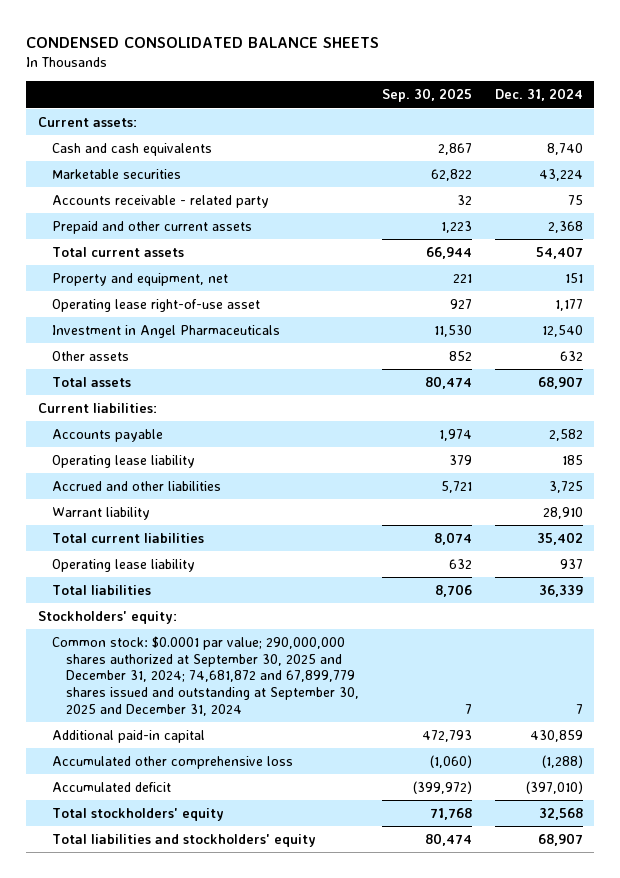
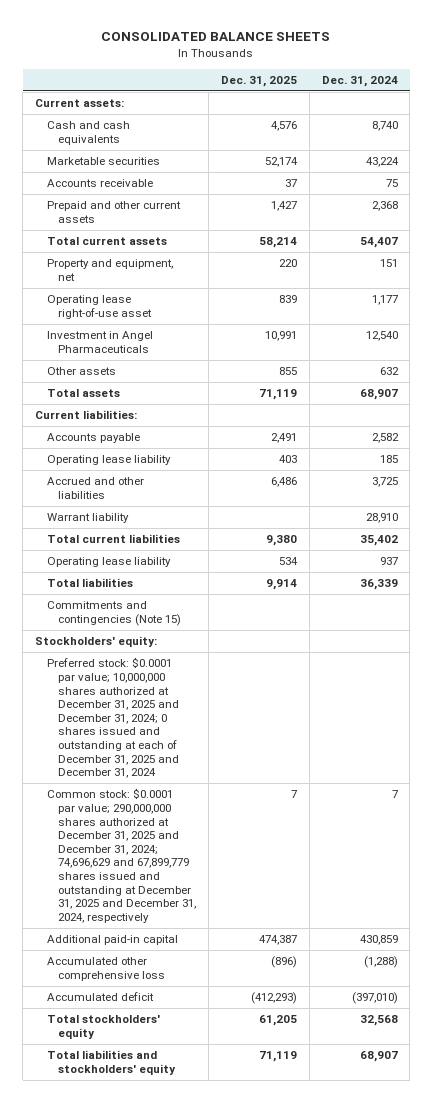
[26,37,380,49] CONDENSED CONSOLIDATED BALANCE SHEETS -> [101,31,331,41] CONSOLIDATED BALANCE SHEETS
[381,88,472,103] Sep. 30, 2025 -> none
none -> [220,75,297,87] Dec. 31, 2025
[51,194,269,208] Accounts receivable - related party -> [46,179,153,188] Accounts receivable
none -> [46,601,182,626] Commitments and contingencies (Note 15)
none -> [46,657,180,779] Preferred stock: $0.0001 par value; 10,000,000 shares authorized at December 31, 2025 and December 31, 2024; 0 shares issued and outstanding at each of December 31, 2025 and December 31, 2024
[51,635,359,716] Common stock: $0.0001 par value; 290,000,000 shares authorized at September 30, 2025 and December 31, 2024; 74,681,872 and 67,899,779 shares issued and outstanding at September 30, 2025 and December 31, 2024 -> [46,788,197,924] Common stock: $0.0001 par value; 290,000,000 shares authorized at December 31, 2025 and December 31, 2024; 74,696,629 and 67,899,779 shares issued and outstanding at December 31, 2025 and December 31, 2024, respectively

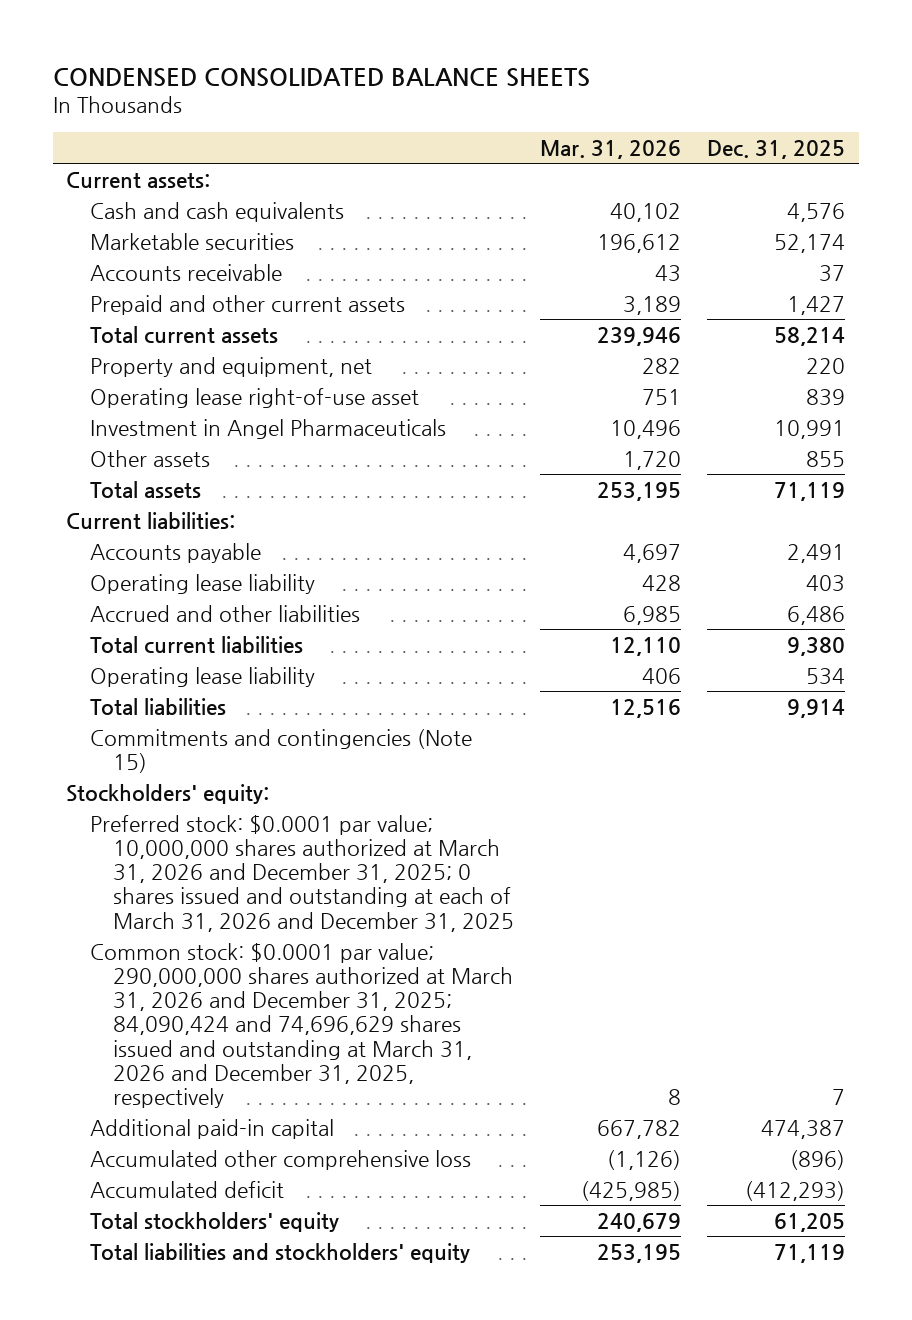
[101,31,331,41] CONSOLIDATED BALANCE SHEETS -> [53,67,591,87] CONDENSED CONSOLIDATED BALANCE SHEETS
[321,75,398,87] Dec. 31, 2024 -> none
none -> [540,139,682,159] Mar. 31, 2026
[46,513,129,524] Warrant liability -> none
[46,657,180,779] Preferred stock: $0.0001 par value; 10,000,000 shares authorized at December 31, 2025 and December 31, 2024; 0 shares issued and outstanding at each of December 31, 2025 and December 31, 2024 -> [89,814,515,932] Preferred stock: $0.0001 par value; 10,000,000 shares authorized at March 31, 2026 and December 31, 2025; 0 shares issued and outstanding at each of March 31, 2026 and December 31, 2025
[46,788,197,924] Common stock: $0.0001 par value; 290,000,000 shares authorized at December 31, 2025 and December 31, 2024; 74,696,629 and 67,899,779 shares issued and outstanding at December 31, 2025 and December 31, 2024, respectively -> [89,942,514,1108] Common stock: $0.0001 par value; 290,000,000 shares authorized at March 31, 2026 and December 31, 2025; 84,090,424 and 74,696,629 shares issued and outstanding at March 31, 2026 and December 31, 2025, respectively

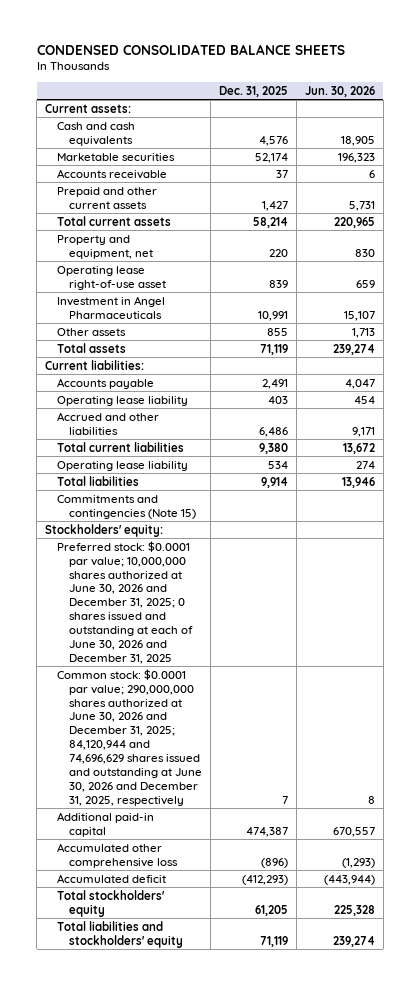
[540,139,682,159] Mar. 31, 2026 -> none
none -> [304,85,375,97] Jun. 30, 2026
[89,814,515,932] Preferred stock: $0.0001 par value; 10,000,000 shares authorized at March 31, 2026 and December 31, 2025; 0 shares issued and outstanding at each of March 31, 2026 and December 31, 2025 -> [57,540,194,664] Preferred stock: $0.0001 par value; 10,000,000 shares authorized at June 30, 2026 and December 31, 2025; 0 shares issued and outstanding at each of June 30, 2026 and December 31, 2025
[89,942,514,1108] Common stock: $0.0001 par value; 290,000,000 shares authorized at March 31, 2026 and December 31, 2025; 84,090,424 and 74,696,629 shares issued and outstanding at March 31, 2026 and December 31, 2025, respectively -> [57,668,203,806] Common stock: $0.0001 par value; 290,000,000 shares authorized at June 30, 2026 and December 31, 2025; 84,120,944 and 74,696,629 shares issued and outstanding at June 30, 2026 and December 31, 2025, respectively

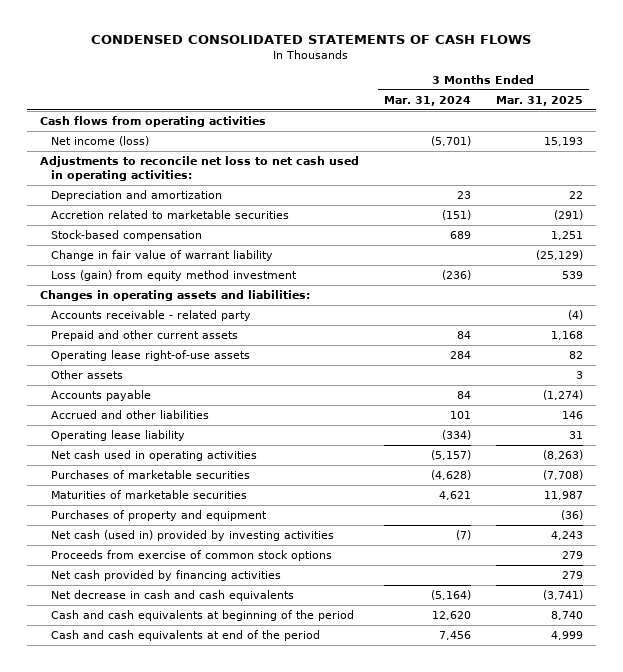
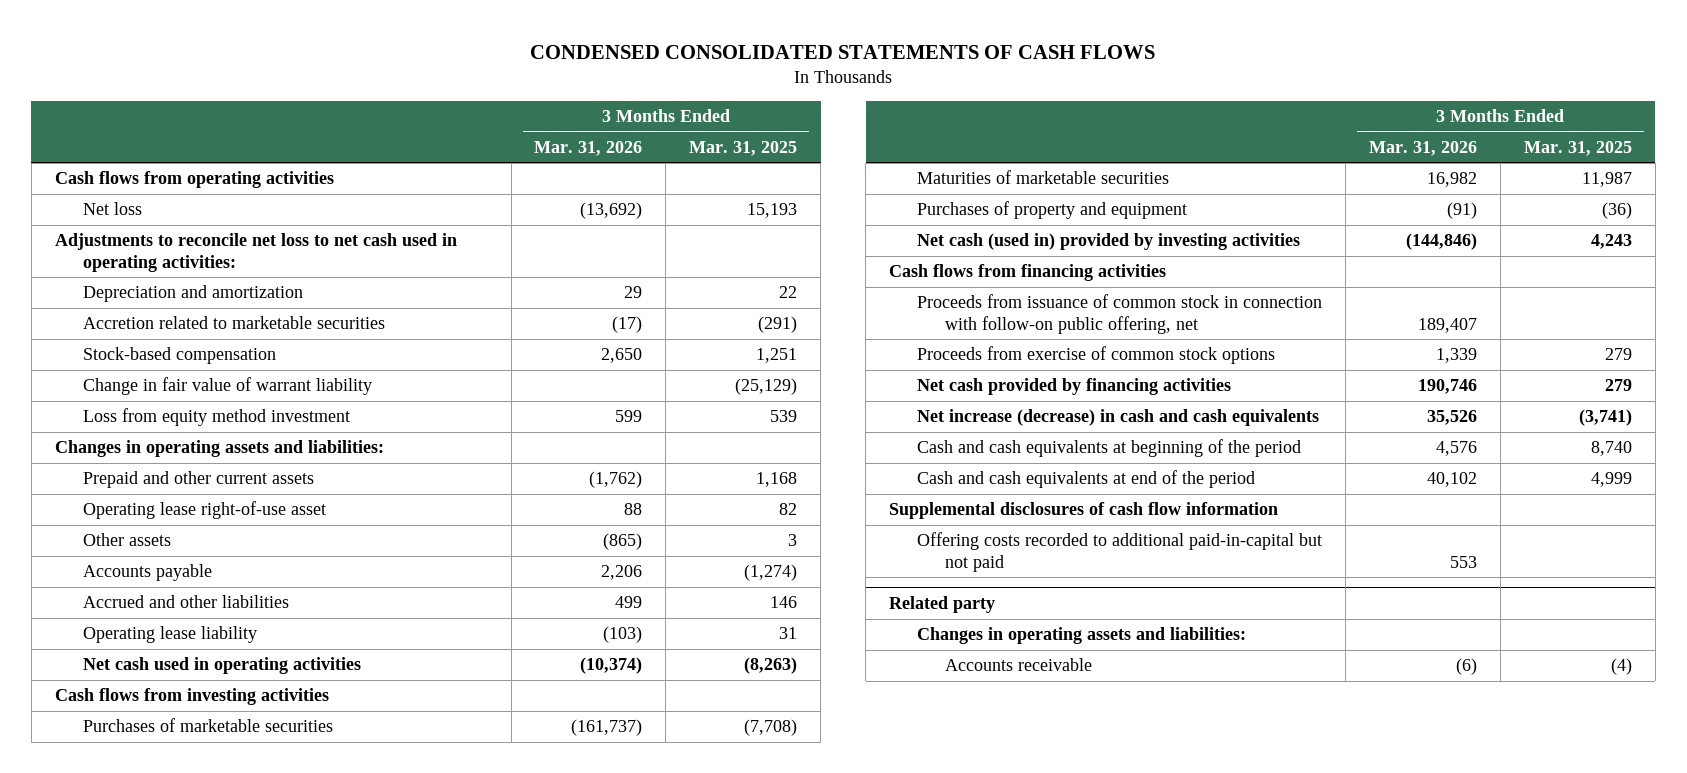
[383,95,471,106] Mar. 31, 2024 -> none
none -> [534,140,643,156] Mar. 31, 2026
[51,135,150,146] Net income (loss) -> [82,202,142,216] Net loss
[51,269,298,281] Loss (gain) from equity method investment -> [82,408,350,427] Loss from equity method investment
[51,309,252,321] Accounts receivable - related party -> none
[51,349,251,361] Operating lease right-of-use assets -> [82,501,326,520] Operating lease right-of-use asset
none -> [54,688,329,706] Cash flows from investing activities
none -> [889,264,1167,282] Cash flows from financing activities
none -> [917,294,1323,334] Proceeds from issuance of common stock in connection with follow-on public offering, net
[51,589,295,601] Net decrease in cash and cash equivalents -> [917,409,1320,427] Net increase (decrease) in cash and cash equivalents
none -> [889,502,1279,520] Supplemental disclosures of cash flow information
none -> [917,532,1323,572] Offering costs recorded to additional paid-in-capital but not paid
none -> [889,596,996,614] Related party
none -> [917,627,1247,645] Changes in operating assets and liabilities:
none -> [945,658,1093,672] Accounts receivable

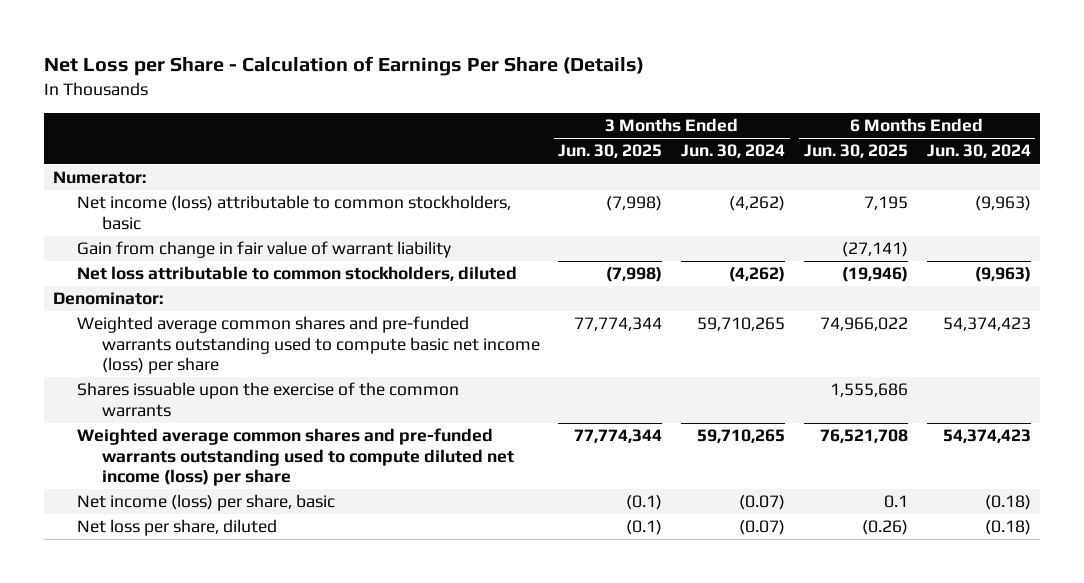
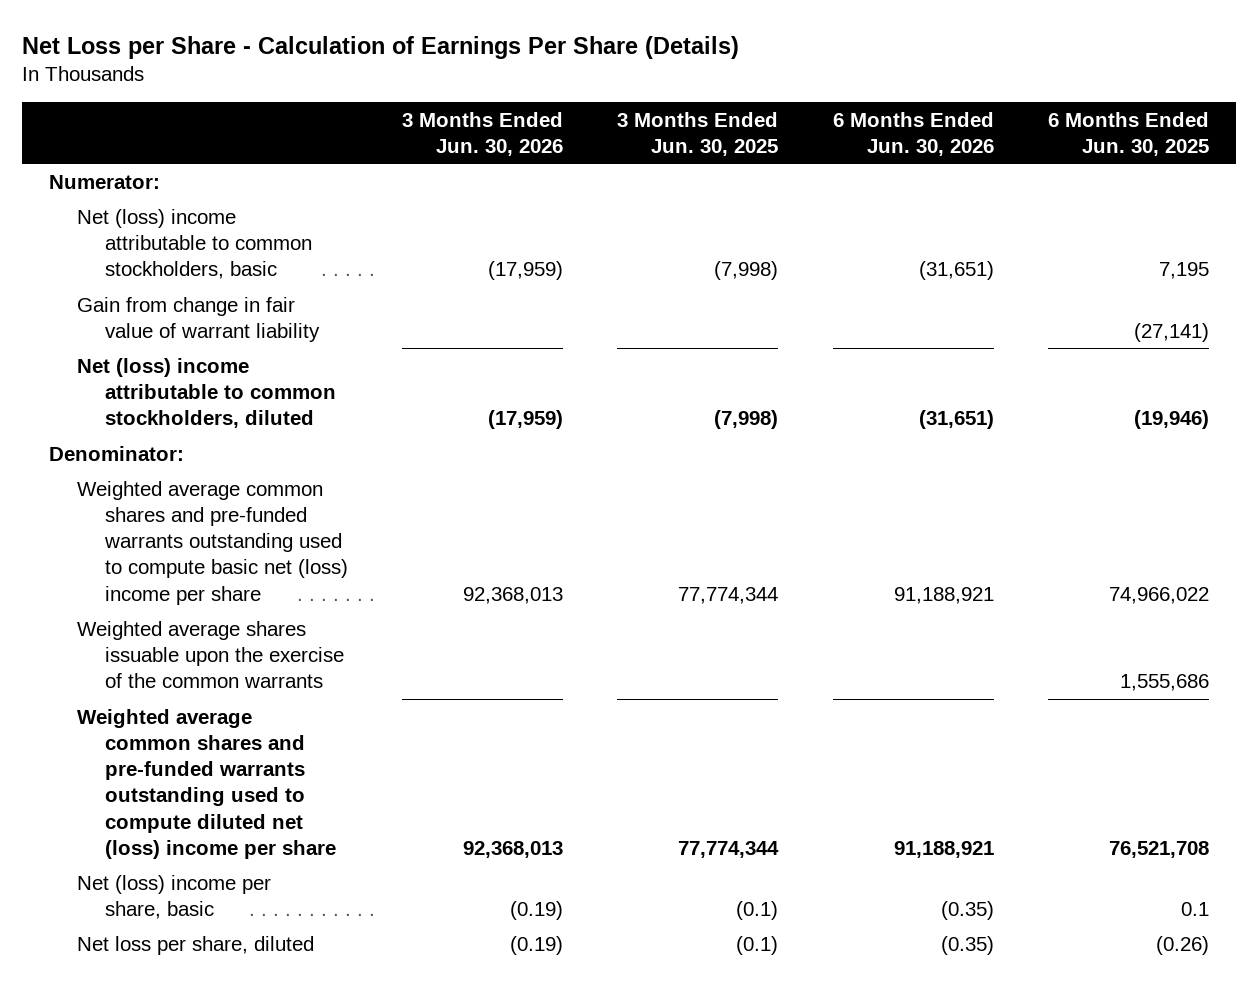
[681,144,786,159] Jun. 30, 2024 -> none
[926,144,1031,159] Jun. 30, 2024 -> none
none -> [402,111,564,156] 3 Months Ended Jun. 30, 2026
none -> [832,111,994,156] 6 Months Ended Jun. 30, 2026
[77,195,512,230] Net income (loss) attributable to common stockholders, basic -> [76,208,312,280] Net (loss) income attributable to common stockholders, basic
[77,266,518,282] Net loss attributable to common stockholders, diluted -> [76,357,336,429] Net (loss) income attributable to common stockholders, diluted
[77,316,540,375] Weighted average common shares and pre-funded warrants outstanding used to compute basic net income (loss) per share -> [76,480,348,605] Weighted average common shares and pre-funded warrants outstanding used to compute basic net (loss) income per share
[77,382,460,417] Shares issuable upon the exercise of the common warrants -> [76,620,344,689] Weighted average shares issuable upon the exercise of the common warrants
[77,428,514,487] Weighted average common shares and pre-funded warrants outstanding used to compute diluted net income (loss) per share -> [76,708,336,859] Weighted average common shares and pre-funded warrants outstanding used to compute diluted net (loss) income per share
[77,494,336,512] Net income (loss) per share, basic -> [76,874,271,919] Net (loss) income per share, basic

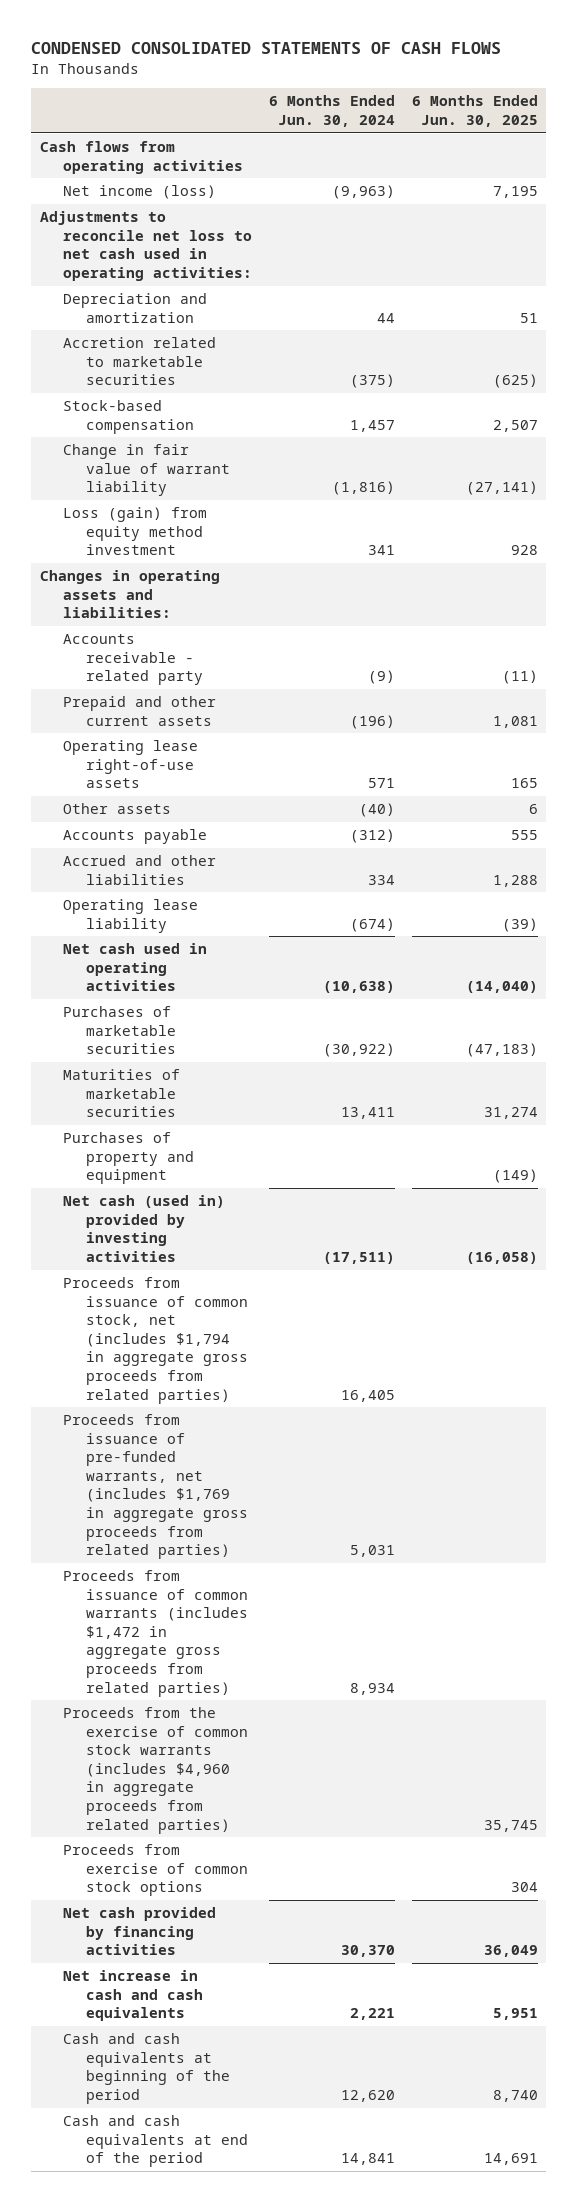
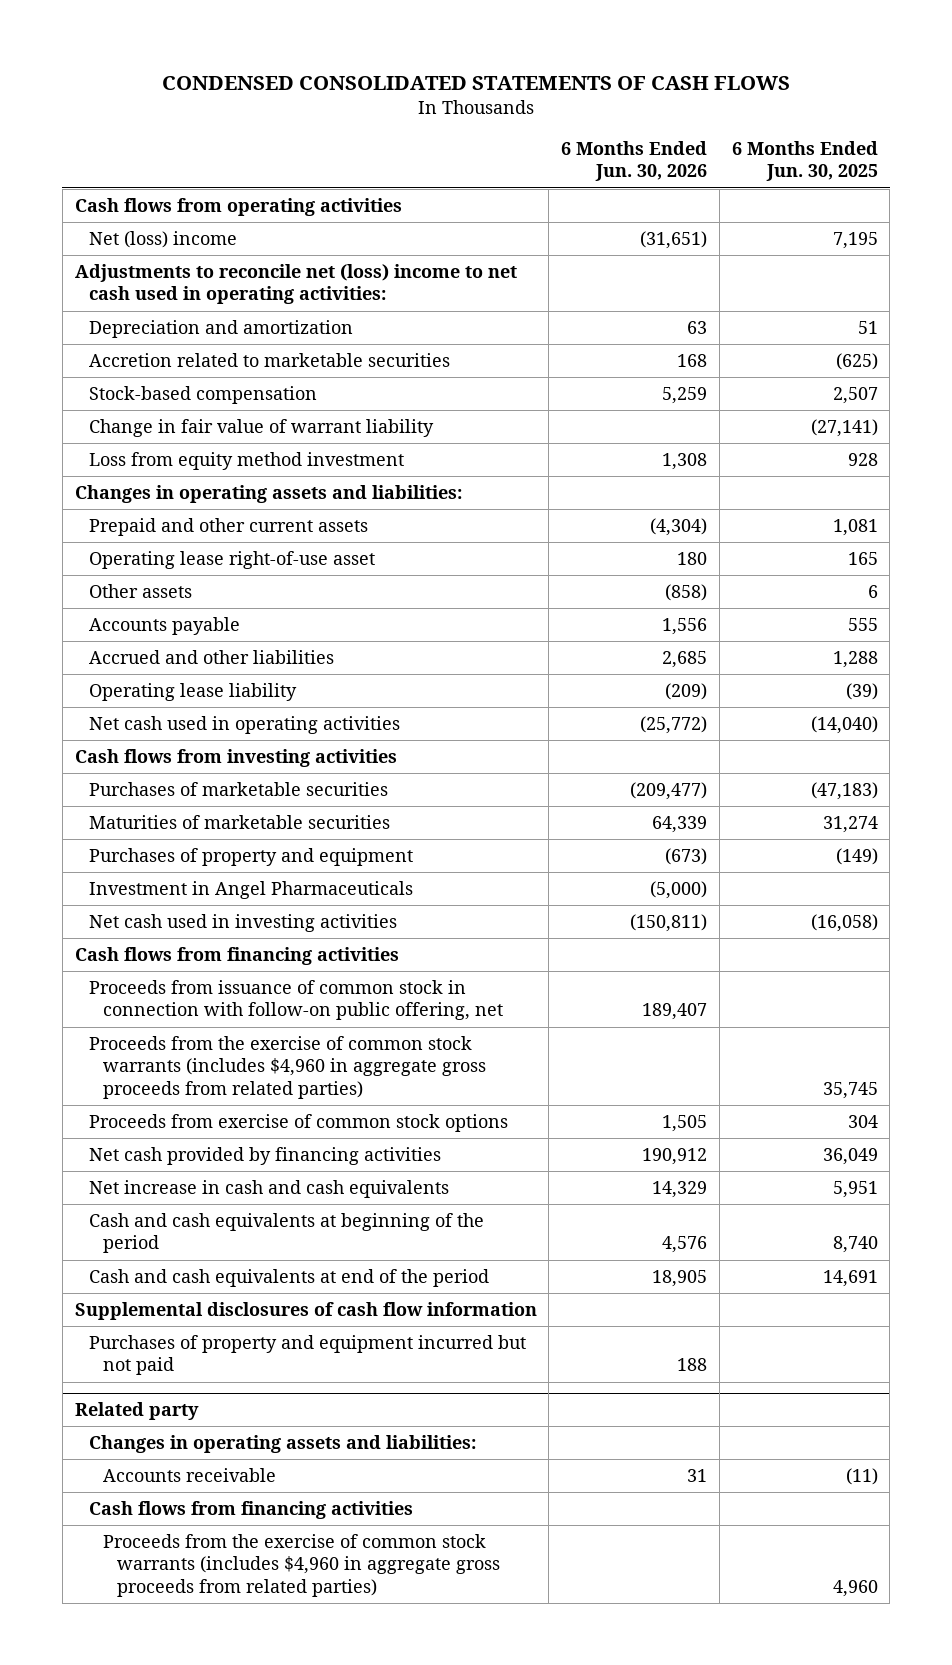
[268,95,395,127] 6 Months Ended Jun. 30, 2024 -> none
none -> [561,141,708,182] 6 Months Ended Jun. 30, 2026
[62,185,216,200] Net income (loss) -> [88,231,237,249] Net (loss) income
[39,211,252,281] Adjustments to reconcile net loss to net cash used in operating activities: -> [74,264,517,305] Adjustments to reconcile net (loss) income to net cash used in operating activities:
[62,507,207,556] Loss (gain) from equity method investment -> [88,452,404,471] Loss from equity method investment
[62,634,204,686] Accounts receivable - related party -> none
[62,740,198,789] Operating lease right-of-use assets -> [88,551,375,570] Operating lease right-of-use asset
none -> [74,749,397,768] Cash flows from investing activities
[62,1414,249,1560] Proceeds from issuance of pre-funded warrants, net (includes $1,769 in aggregate gross proceeds from related parties) -> none
[62,1570,249,1697] Proceeds from issuance of common warrants (includes $1,472 in aggregate gross proceeds from related parties) -> none
none -> [88,881,413,900] Investment in Angel Pharmaceuticals
[62,1195,225,1262] Net cash (used in) provided by investing activities -> [88,914,397,933] Net cash used in investing activities
none -> [74,947,399,966] Cash flows from financing activities
[62,1277,249,1404] Proceeds from issuance of common stock, net (includes $1,794 in aggregate gross proceeds from related parties) -> [88,980,503,1021] Proceeds from issuance of common stock in connection with follow-on public offering, net
[62,1707,249,1834] Proceeds from the exercise of common stock warrants (includes $4,960 in aggregate proceeds from related parties) -> [88,1036,486,1099] Proceeds from the exercise of common stock warrants (includes $4,960 in aggregate gross proceeds from related parties)
none -> [74,1302,537,1321] Supplemental disclosures of cash flow information
none -> [88,1335,526,1376] Purchases of property and equipment incurred but not paid
none -> [74,1402,199,1421] Related party
none -> [88,1435,476,1454] Changes in operating assets and liabilities:
none -> [102,1468,276,1483] Accounts receivable
none -> [88,1501,413,1520] Cash flows from financing activities
none -> [102,1534,500,1597] Proceeds from the exercise of common stock warrants (includes $4,960 in aggregate gross proceeds from related parties)

